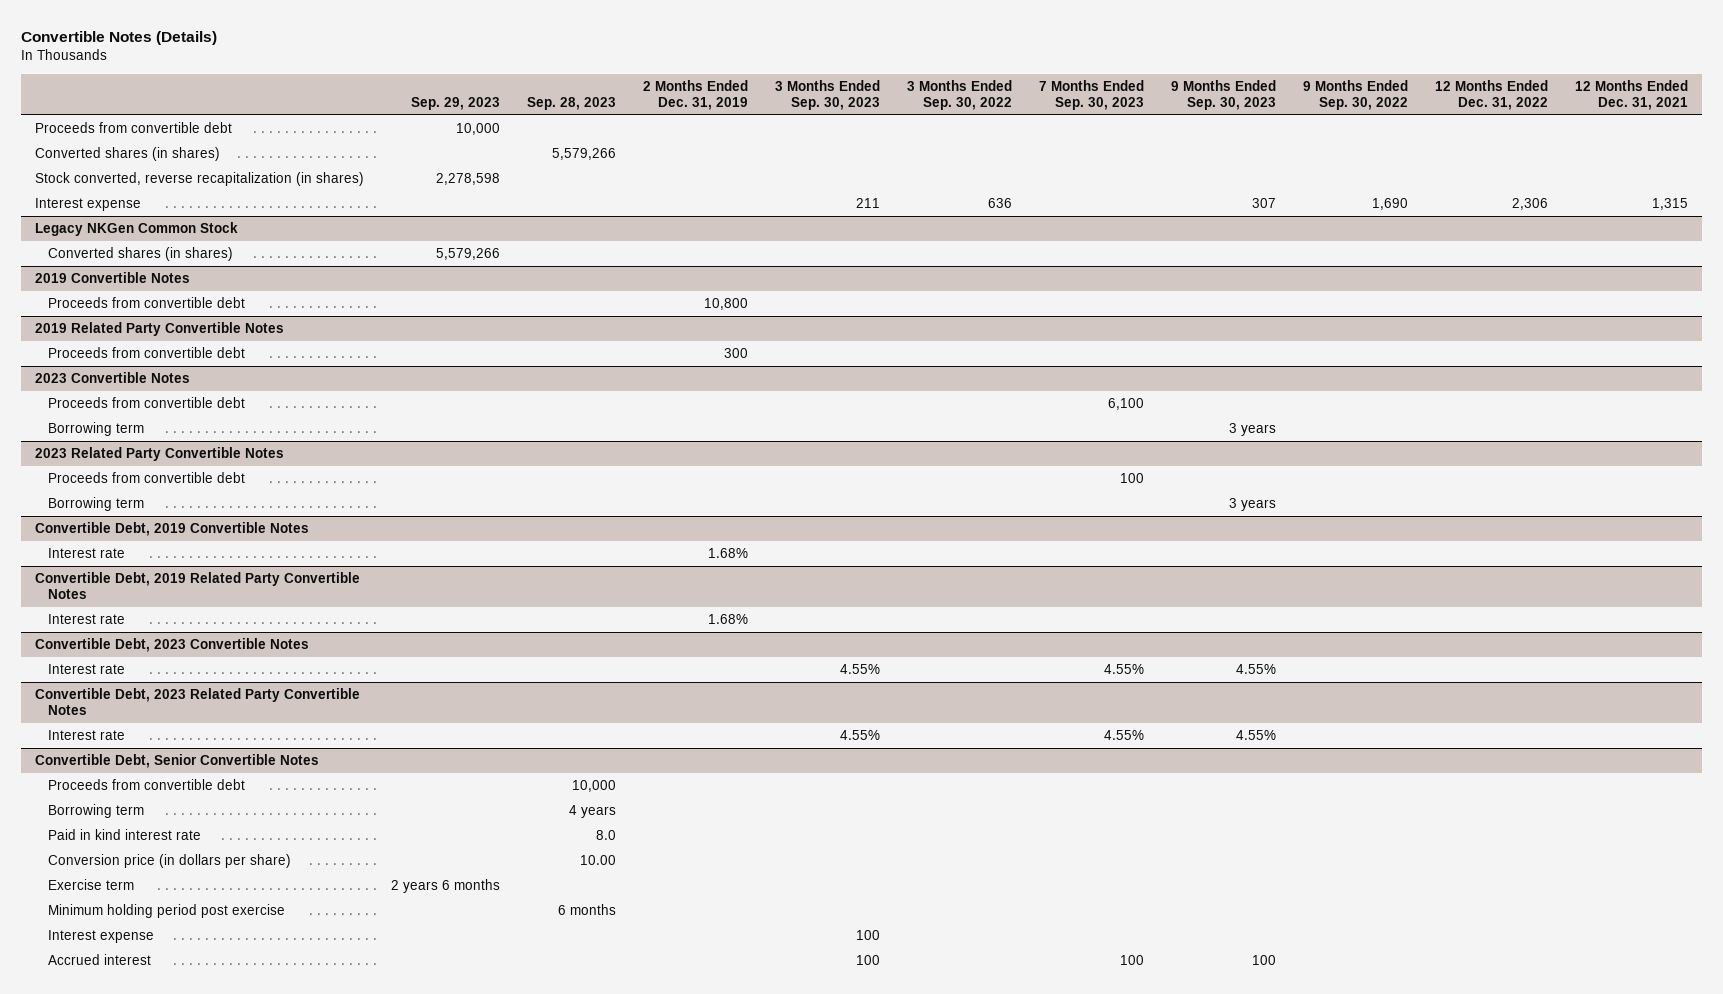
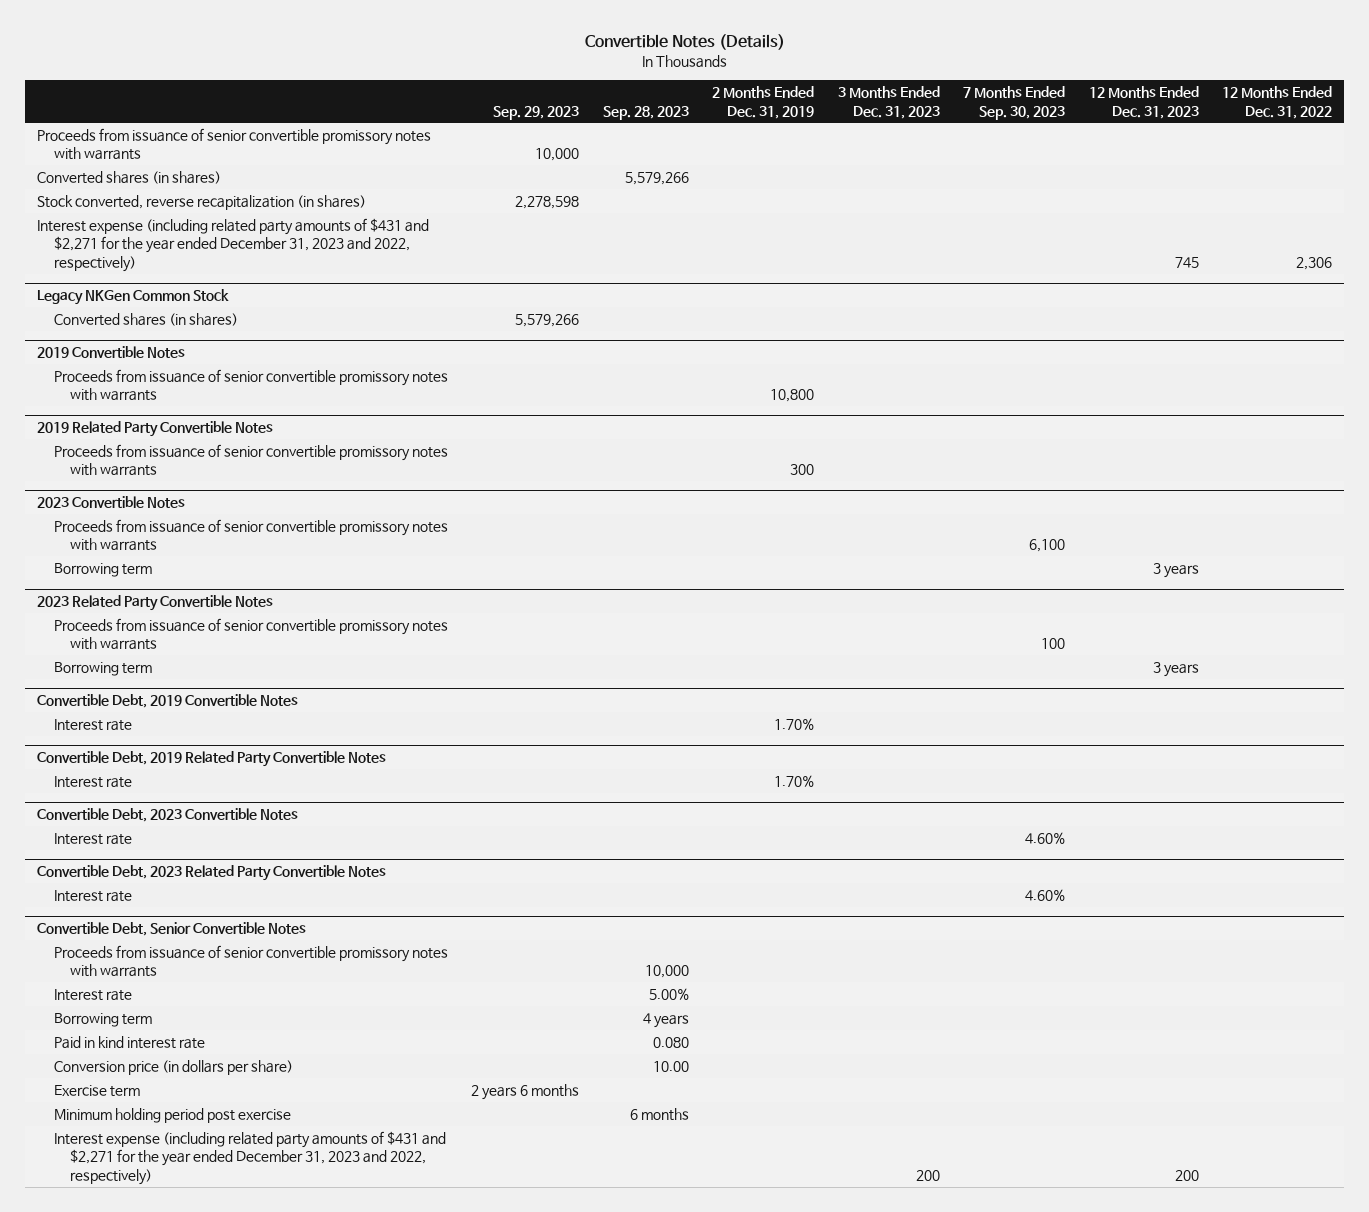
[774,80,880,111] 3 Months Ended Sep. 30, 2023 -> none
[907,80,1013,111] 3 Months Ended Sep. 30, 2022 -> none
[1171,80,1277,111] 9 Months Ended Sep. 30, 2023 -> none
[1303,80,1409,111] 9 Months Ended Sep. 30, 2022 -> none
[1575,80,1689,111] 12 Months Ended Dec. 31, 2021 -> none
none -> [837,86,940,119] 3 Months Ended Dec. 31, 2023
none -> [1088,86,1199,119] 12 Months Ended Dec. 31, 2023
[34,122,232,134] Proceeds from convertible debt -> [37,128,432,161] Proceeds from issuance of senior convertible promissory notes with warrants
[34,198,141,212] Interest expense -> [37,218,430,272] Interest expense (including related party amounts of $431 and $2,271 for the year ended December 31, 2023 and 2022, respectively)
[48,297,246,309] Proceeds from convertible debt -> [53,369,448,402] Proceeds from issuance of senior convertible promissory notes with warrants
[48,347,246,359] Proceeds from convertible debt -> [53,444,448,477] Proceeds from issuance of senior convertible promissory notes with warrants
[48,397,246,409] Proceeds from convertible debt -> [53,519,448,552] Proceeds from issuance of senior convertible promissory notes with warrants
[48,472,246,484] Proceeds from convertible debt -> [53,618,448,651] Proceeds from issuance of senior convertible promissory notes with warrants
[707,548,748,559] 1.68% -> [774,718,815,731] 1.70%
[707,614,748,625] 1.68% -> [774,775,815,788] 1.70%
[1104,664,1145,675] 4.55% -> [1025,832,1066,845] 4.60%
[1104,730,1145,741] 4.55% -> [1025,889,1066,902] 4.60%
[48,779,246,791] Proceeds from convertible debt -> [53,945,448,978] Proceeds from issuance of senior convertible promissory notes with warrants
none -> [53,989,132,1002] Interest rate
[595,830,616,841] 8.0 -> [652,1037,689,1049] 0.080
[48,954,152,966] Accrued interest -> none
[48,930,155,944] Interest expense -> [53,1131,446,1185] Interest expense (including related party amounts of $431 and $2,271 for the year ended December 31, 2023 and 2022, respectively)

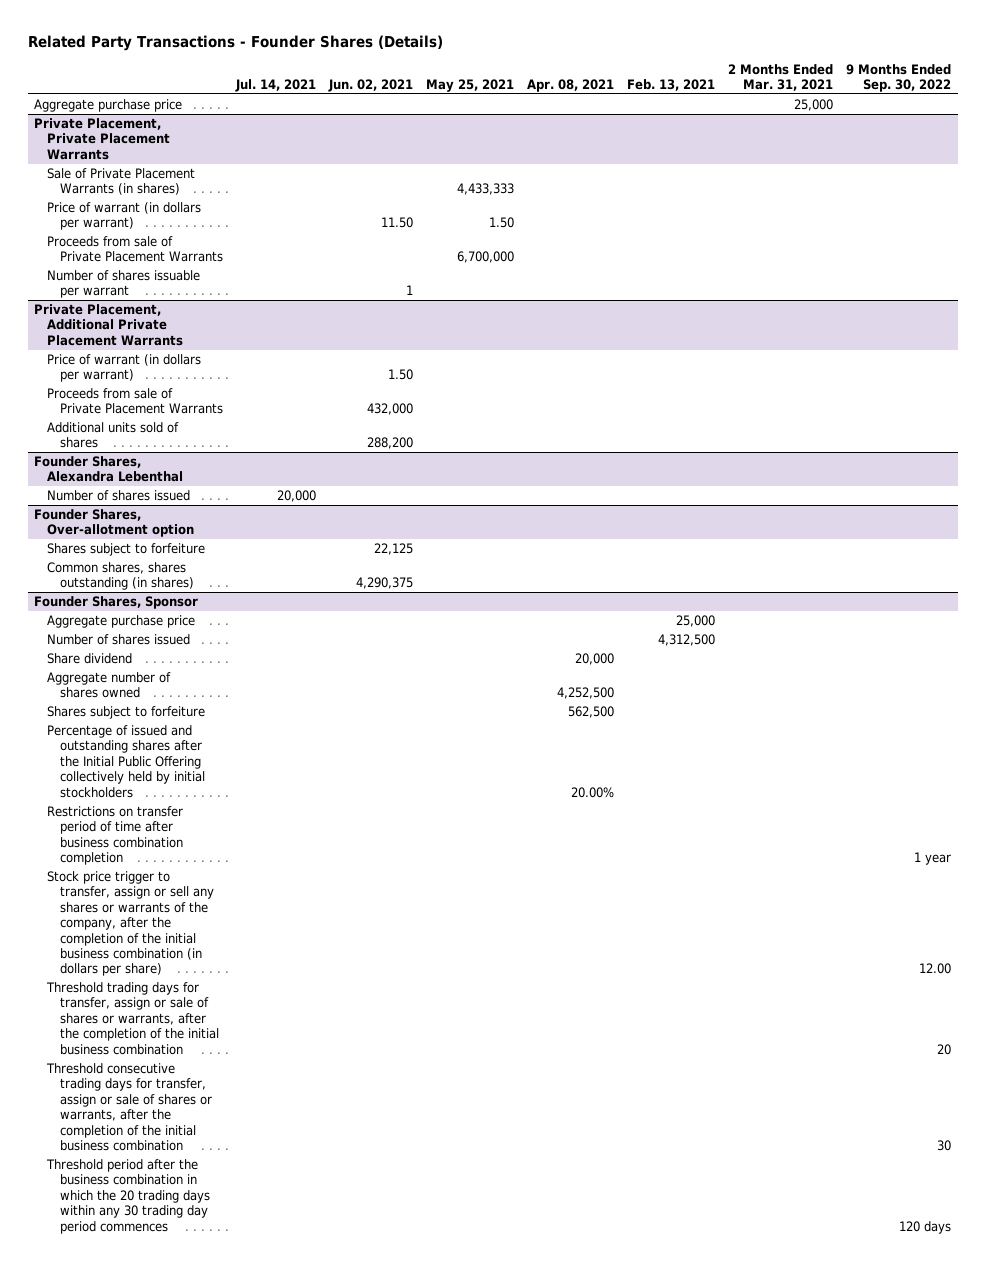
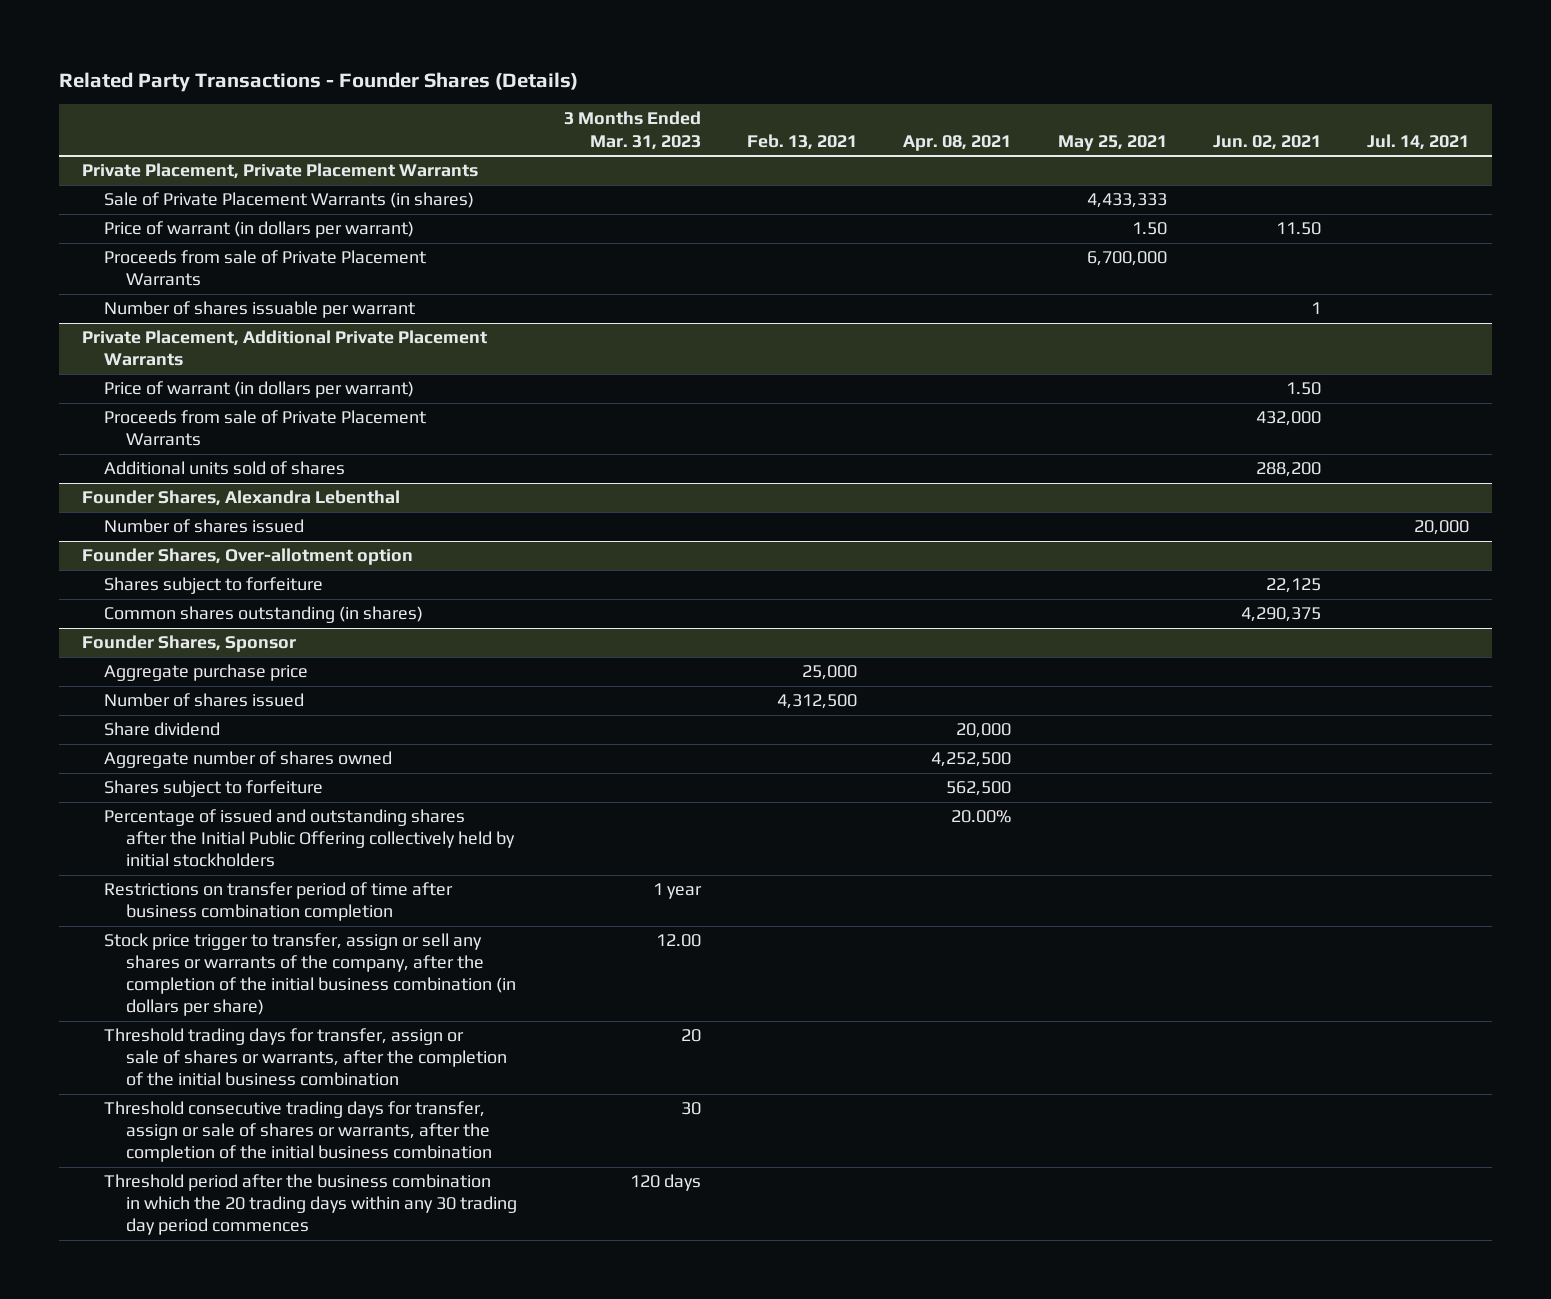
[728,63,834,91] 2 Months Ended Mar. 31, 2021 -> none
[846,63,952,92] 9 Months Ended Sep. 30, 2022 -> none
none -> [563,111,701,150] 3 Months Ended Mar. 31, 2023
[34,99,183,113] Aggregate purchase price -> none
[47,562,194,591] Common shares, shares outstanding (in shares) -> [104,606,424,624] Common shares outstanding (in shares)

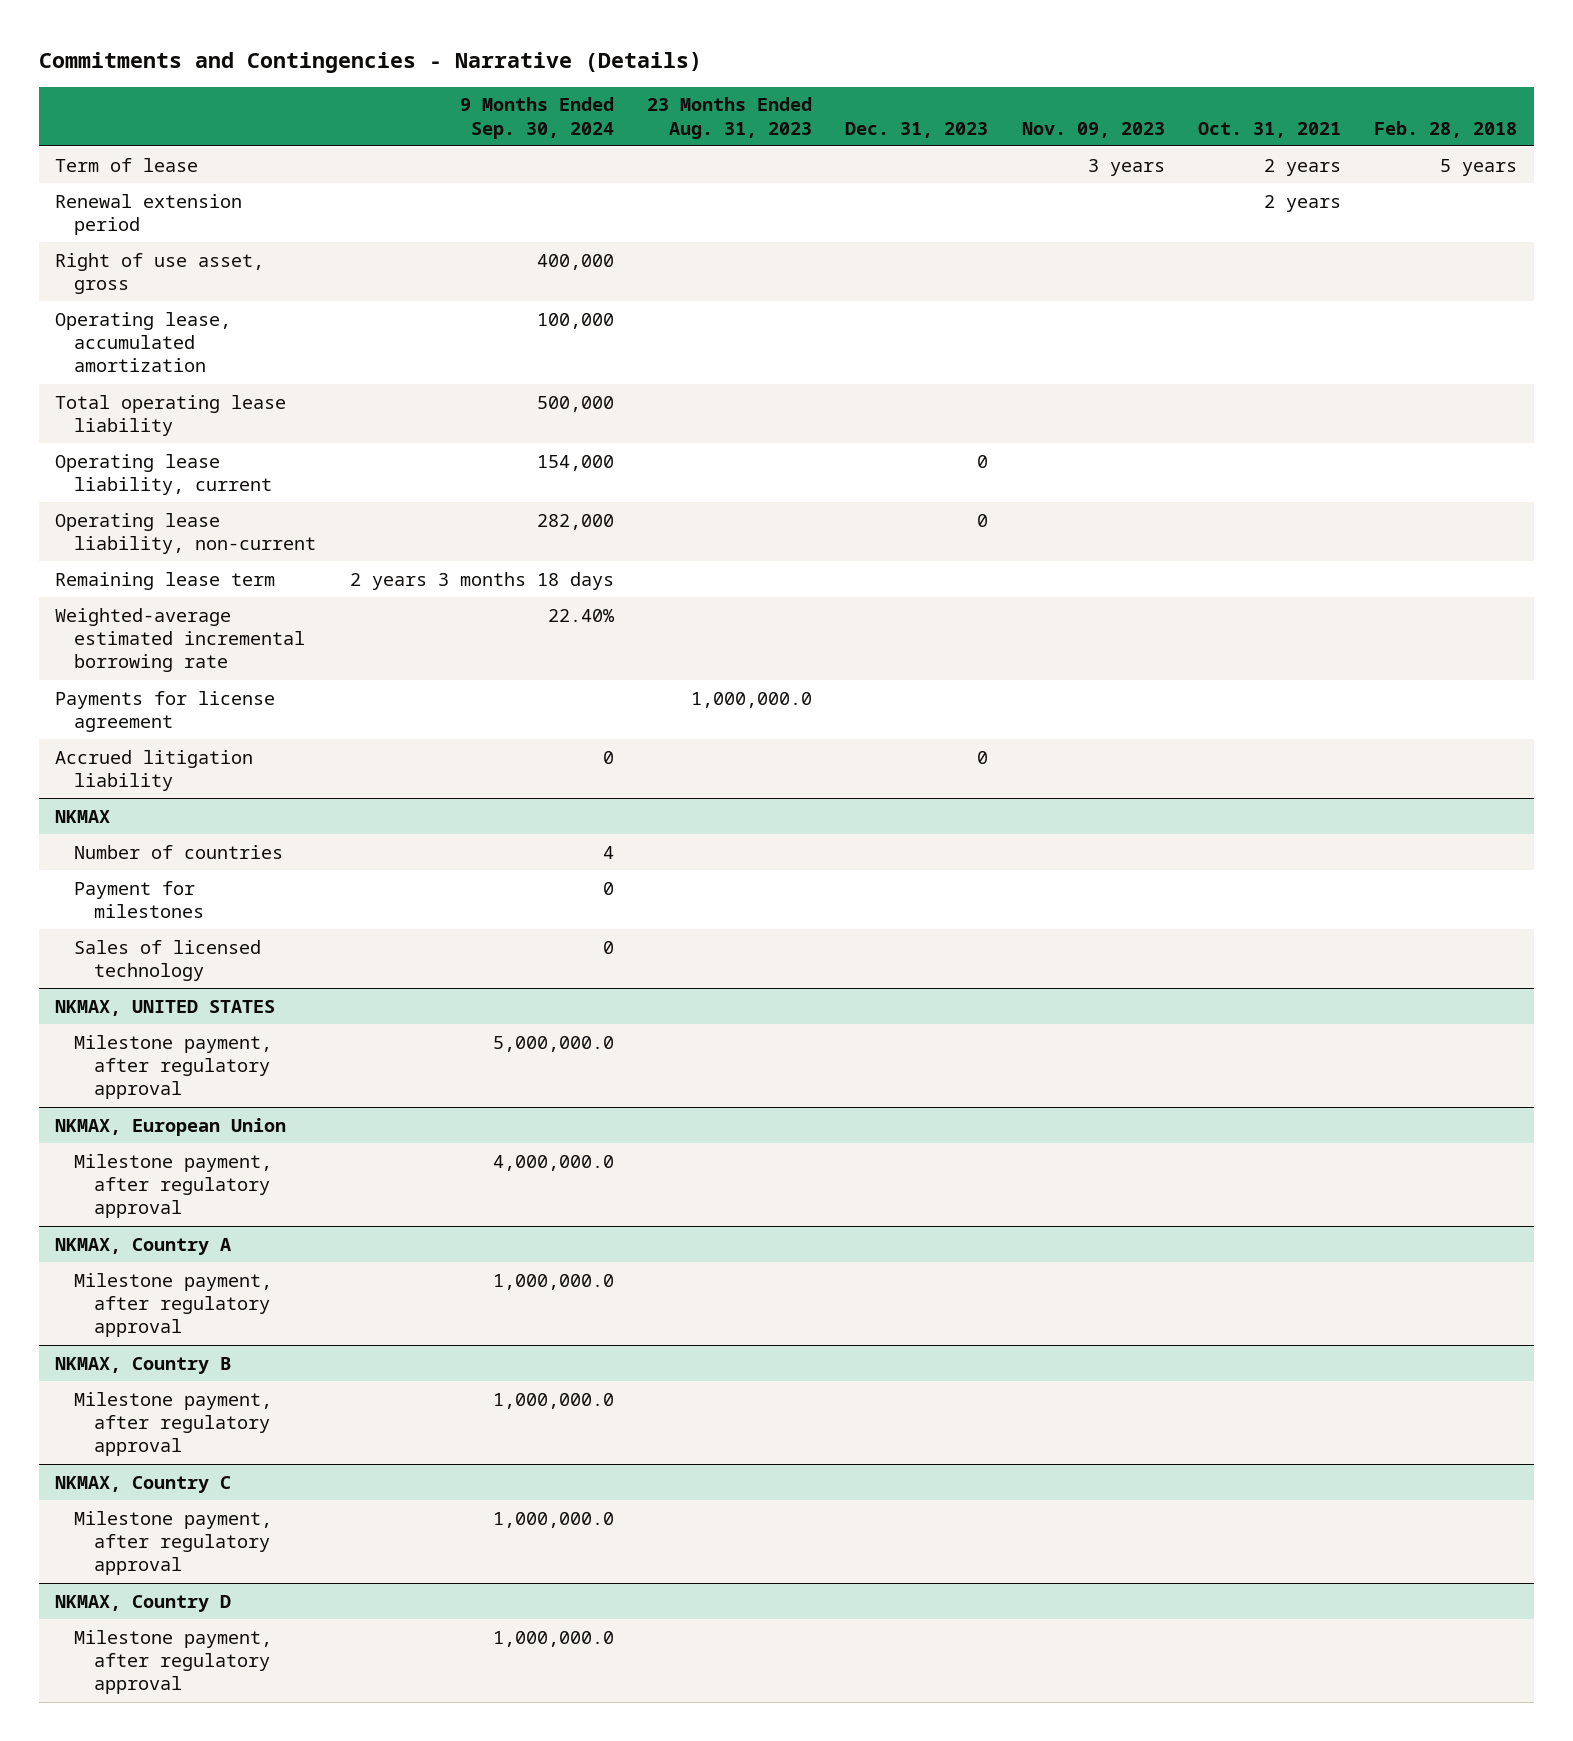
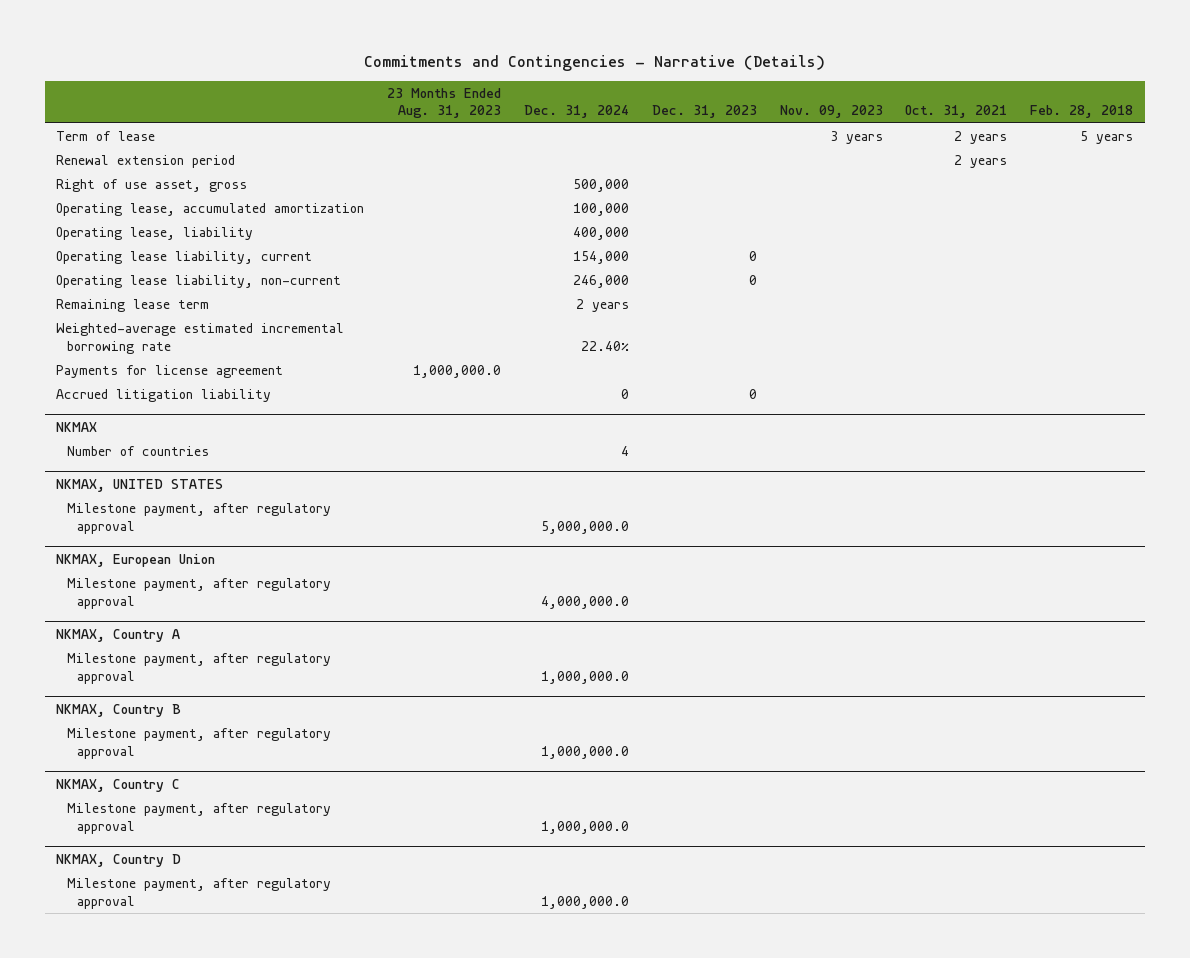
[459,97,614,139] 9 Months Ended Sep. 30, 2024 -> none
none -> [523,105,629,119] Dec. 31, 2024
[55,394,287,437] Total operating lease liability -> [56,227,254,241] Operating lease, liability
[74,880,204,919] Payment for milestones -> none
[74,939,262,982] Sales of licensed technology -> none

